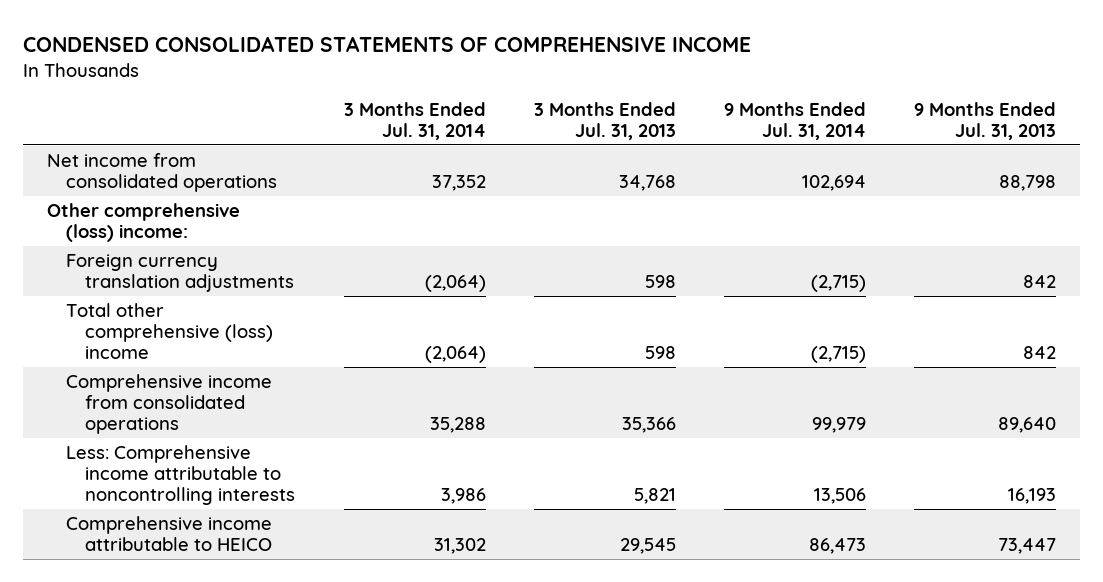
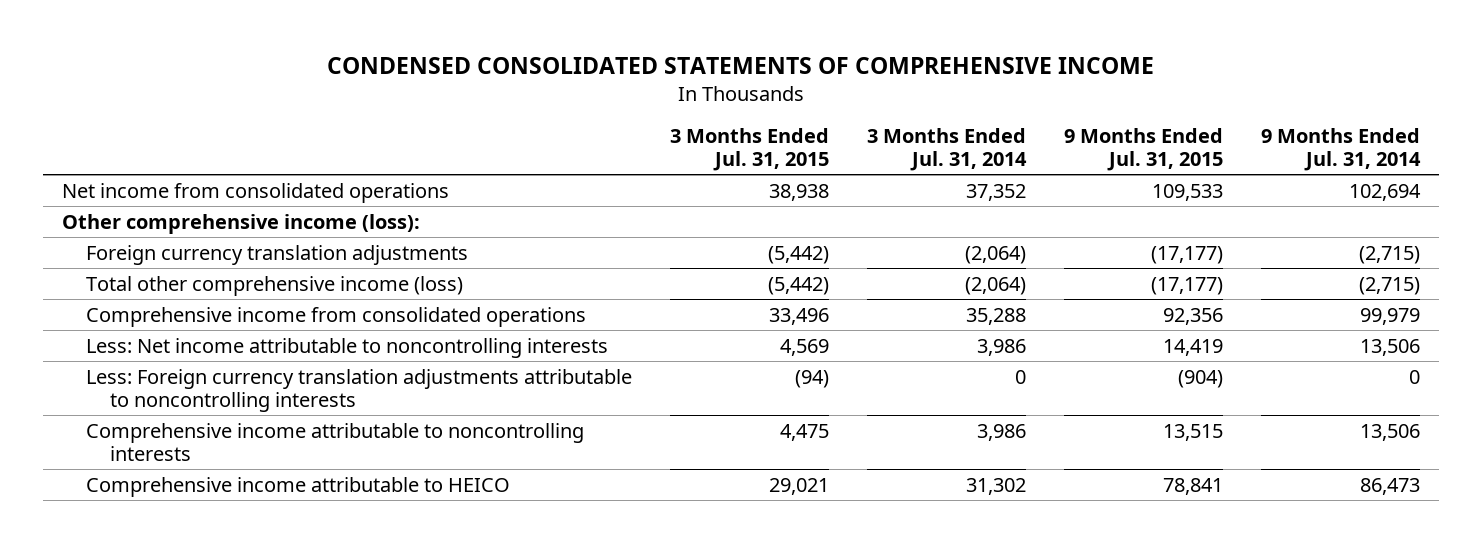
[533,101,676,141] 3 Months Ended Jul. 31, 2013 -> none
[913,101,1056,141] 9 Months Ended Jul. 31, 2013 -> none
none -> [669,127,829,172] 3 Months Ended Jul. 31, 2015
none -> [1063,127,1223,172] 9 Months Ended Jul. 31, 2015
[47,202,241,243] Other comprehensive (loss) income: -> [61,213,420,234] Other comprehensive income (loss):
[66,302,274,360] Total other comprehensive (loss) income -> [85,275,463,296] Total other comprehensive income (loss)
[66,444,296,506] Less: Comprehensive income attributable to noncontrolling interests -> [85,337,608,358] Less: Net income attributable to noncontrolling interests
none -> [85,368,632,412] Less: Foreign currency translation adjustments attributable to noncontrolling interests
none -> [85,422,584,461] Comprehensive income attributable to noncontrolling interests

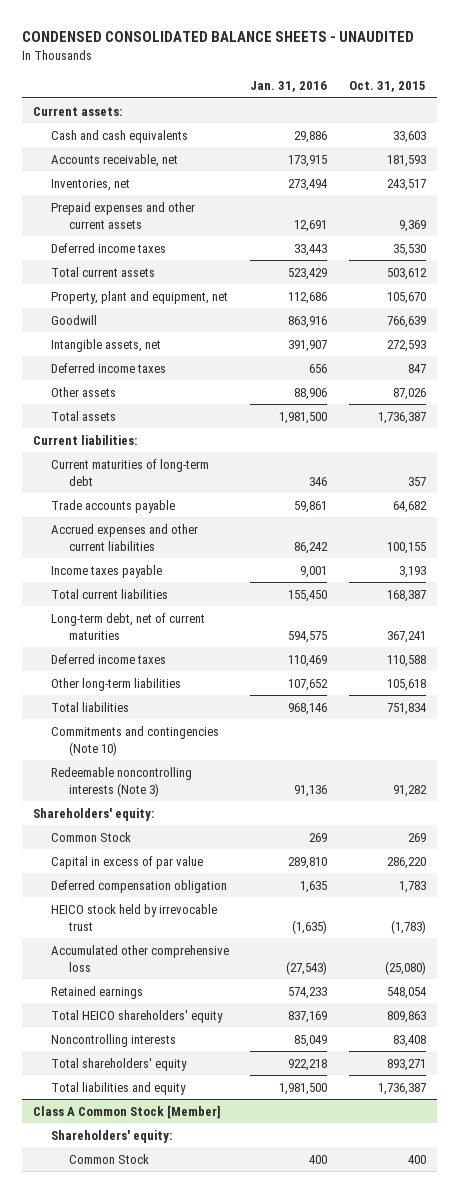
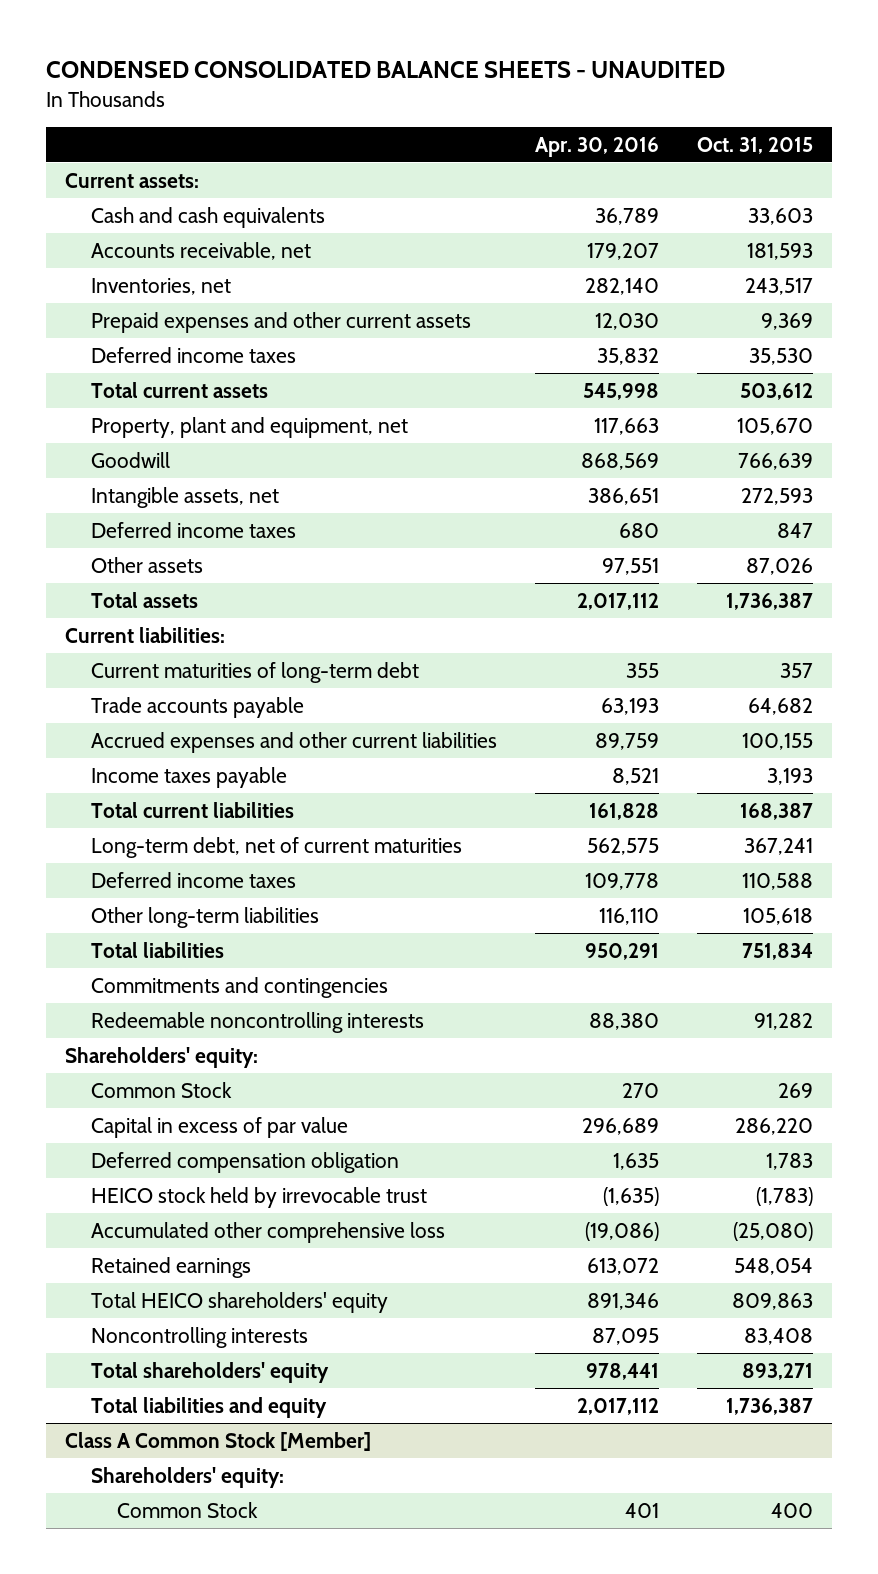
[250,81,328,93] Jan. 31, 2016 -> none
none -> [534,136,659,157] Apr. 30, 2016
[51,725,220,756] Commitments and contingencies (Note 10) -> [90,976,388,998] Commitments and contingencies
[51,766,193,797] Redeemable noncontrolling interests (Note 3) -> [90,1011,424,1033] Redeemable noncontrolling interests

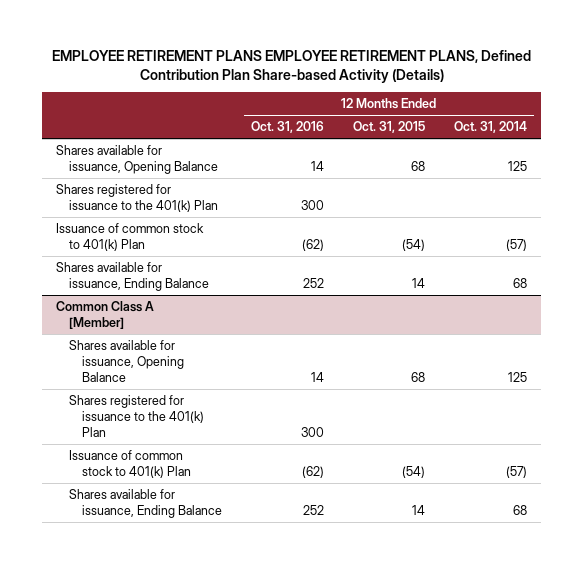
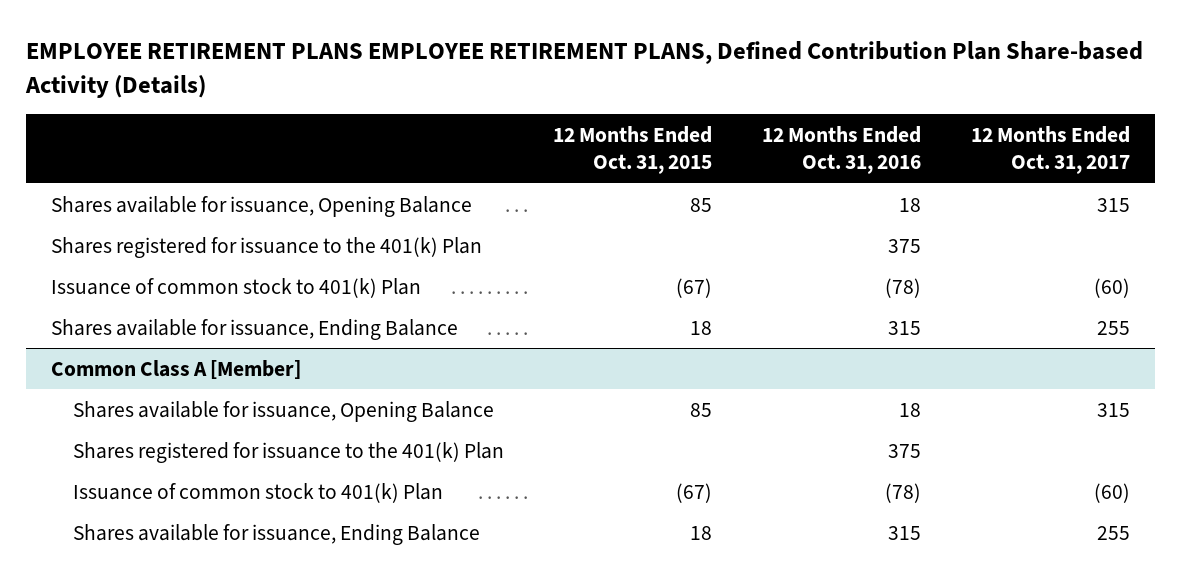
[453,121,527,134] Oct. 31, 2014 -> none
none -> [970,125,1130,175] 12 Months Ended Oct. 31, 2017
[310,160,324,171] 14 -> [899,197,922,212] 18
[410,160,425,171] 68 -> [690,197,713,212] 85
[300,199,324,210] 300 -> [888,238,922,253] 375
[301,238,324,251] (62) -> [885,277,922,298] (78)
[401,238,425,251] (54) -> [676,277,713,298] (67)
[302,277,324,288] 252 -> [888,320,922,335] 315
[411,277,425,288] 14 -> [690,320,713,335] 18
[310,371,324,382] 14 -> [899,402,922,417] 18
[410,371,425,382] 68 -> [690,402,713,417] 85
[300,426,324,437] 300 -> [888,443,922,458] 375
[301,465,324,478] (62) -> [885,482,922,503] (78)
[401,465,425,478] (54) -> [676,482,713,503] (67)
[302,504,324,515] 252 -> [888,525,922,540] 315
[411,504,425,515] 14 -> [690,525,713,540] 18

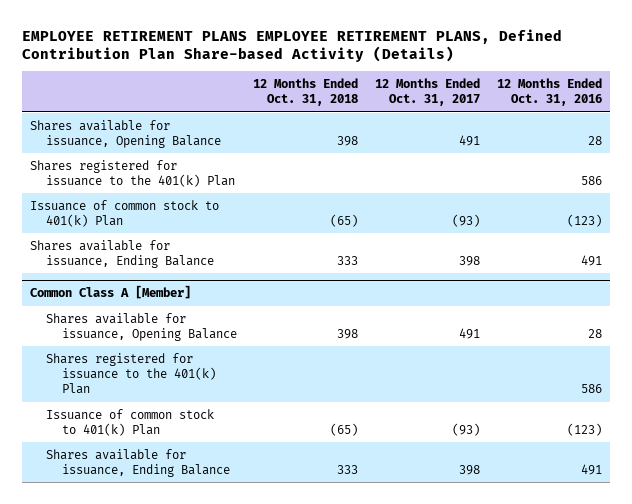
[553,125,713,175] 12 Months Ended Oct. 31, 2015 -> none
none -> [253,77,359,107] 12 Months Ended Oct. 31, 2018
[899,197,922,212] 18 -> [587,136,602,146] 28
[1096,197,1130,212] 315 -> [458,135,480,147] 491
[888,238,922,253] 375 -> [580,176,602,186] 586
[885,277,922,298] (78) -> [566,214,602,228] (123)
[1093,277,1130,298] (60) -> [451,214,480,228] (93)
[888,320,922,335] 315 -> [580,255,602,267] 491
[1096,320,1130,335] 255 -> [458,256,480,267] 398
[899,402,922,417] 18 -> [587,329,602,339] 28
[1096,402,1130,417] 315 -> [458,328,480,340] 491
[888,443,922,458] 375 -> [580,384,602,394] 586
[885,482,922,503] (78) -> [566,423,602,437] (123)
[1093,482,1130,503] (60) -> [451,423,480,437] (93)
[888,525,922,540] 315 -> [580,464,602,476] 491
[1096,525,1130,540] 255 -> [458,465,480,476] 398

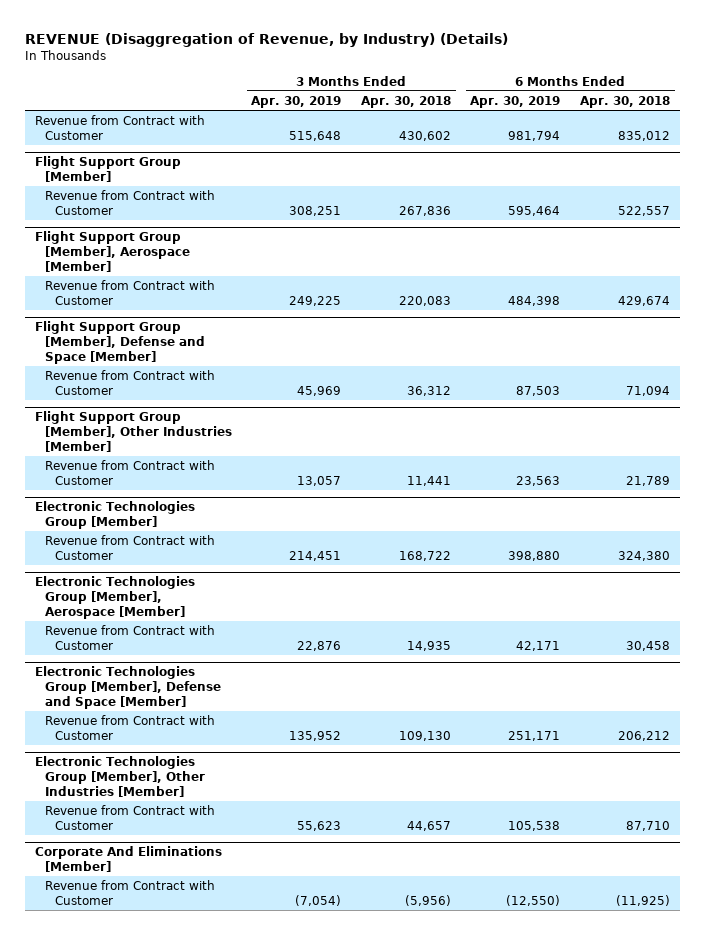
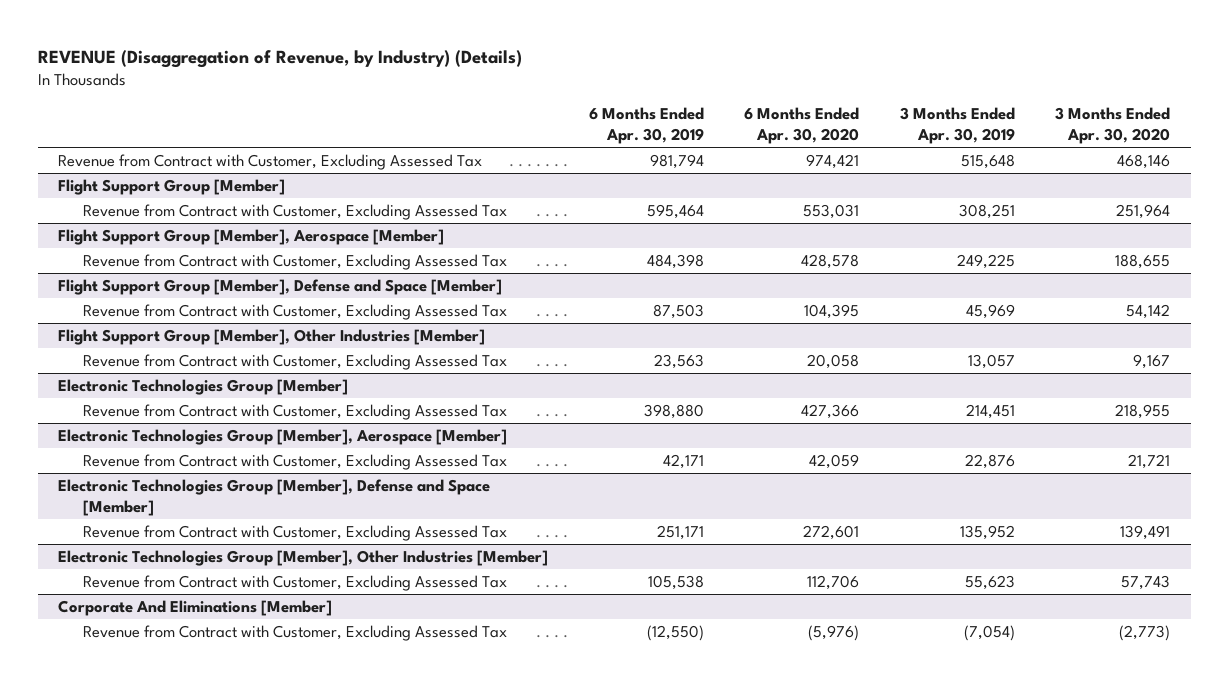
[360,95,451,108] Apr. 30, 2018 -> none
[579,95,670,108] Apr. 30, 2018 -> none
none -> [744,107,860,145] 6 Months Ended Apr. 30, 2020
none -> [1055,107,1171,145] 3 Months Ended Apr. 30, 2020
[34,114,205,140] Revenue from Contract with Customer -> [58,153,483,170] Revenue from Contract with Customer, Excluding Assessed Tax
[44,189,215,215] Revenue from Contract with Customer -> [82,203,507,220] Revenue from Contract with Customer, Excluding Assessed Tax
[44,279,215,305] Revenue from Contract with Customer -> [82,253,507,270] Revenue from Contract with Customer, Excluding Assessed Tax
[44,369,215,395] Revenue from Contract with Customer -> [82,303,507,320] Revenue from Contract with Customer, Excluding Assessed Tax
[44,459,215,485] Revenue from Contract with Customer -> [82,353,507,370] Revenue from Contract with Customer, Excluding Assessed Tax
[44,534,215,560] Revenue from Contract with Customer -> [82,403,507,420] Revenue from Contract with Customer, Excluding Assessed Tax
[44,624,215,650] Revenue from Contract with Customer -> [82,453,507,470] Revenue from Contract with Customer, Excluding Assessed Tax
[44,714,215,740] Revenue from Contract with Customer -> [82,524,507,541] Revenue from Contract with Customer, Excluding Assessed Tax
[44,804,215,830] Revenue from Contract with Customer -> [82,574,507,591] Revenue from Contract with Customer, Excluding Assessed Tax
[44,879,215,905] Revenue from Contract with Customer -> [82,624,507,641] Revenue from Contract with Customer, Excluding Assessed Tax

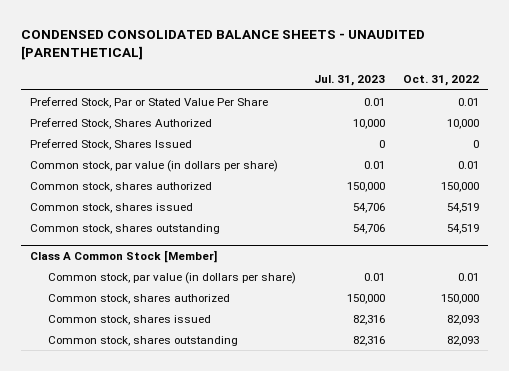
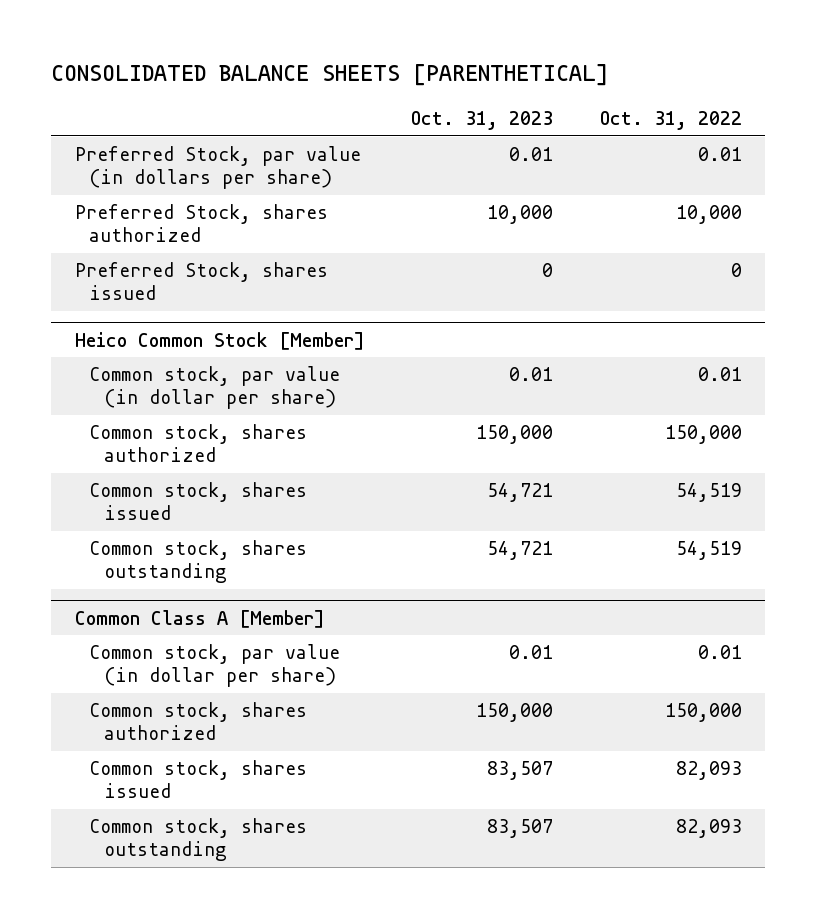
[20,29,425,61] CONDENSED CONSOLIDATED BALANCE SHEETS - UNAUDITED [PARENTHETICAL] -> [51,64,609,87] CONSOLIDATED BALANCE SHEETS [PARENTHETICAL]
[313,75,385,87] Jul. 31, 2023 -> none
none -> [411,111,554,131] Oct. 31, 2023
[29,96,268,108] Preferred Stock, Par or Stated Value Per Share -> [74,146,361,190] Preferred Stock, par value (in dollars per share)
[29,117,212,129] Preferred Stock, Shares Authorized -> [74,204,328,243] Preferred Stock, shares authorized
[29,138,192,150] Preferred Stock, Shares Issued -> [74,262,328,301] Preferred Stock, shares issued
none -> [74,331,365,350] Heico Common Stock [Member]
[29,159,278,172] Common stock, par value (in dollars per share) -> [89,366,341,410] Common stock, par value (in dollar per share)
[29,249,217,263] Class A Common Stock [Member] -> [74,609,325,628] Common Class A [Member]
[47,271,296,284] Common stock, par value (in dollars per share) -> [89,644,341,688] Common stock, par value (in dollar per share)

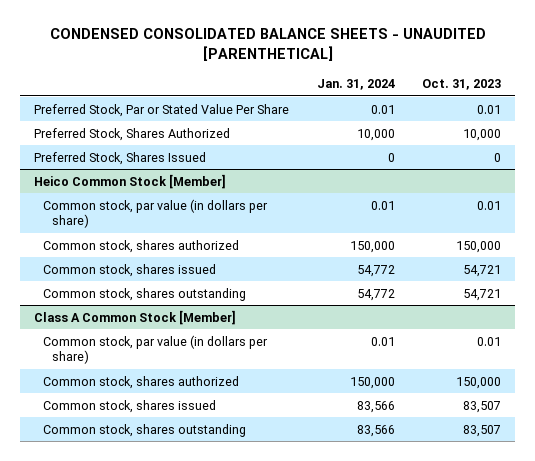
[51,64,609,87] CONSOLIDATED BALANCE SHEETS [PARENTHETICAL] -> [49,28,486,61] CONDENSED CONSOLIDATED BALANCE SHEETS - UNAUDITED [PARENTHETICAL]
[600,111,743,131] Oct. 31, 2022 -> none
none -> [316,78,395,90] Jan. 31, 2024
[74,146,361,190] Preferred Stock, par value (in dollars per share) -> [33,103,289,117] Preferred Stock, Par or Stated Value Per Share
[74,204,328,243] Preferred Stock, shares authorized -> [33,127,230,141] Preferred Stock, Shares Authorized
[74,262,328,301] Preferred Stock, shares issued -> [33,151,206,165] Preferred Stock, Shares Issued
[89,366,341,410] Common stock, par value (in dollar per share) -> [42,198,268,228] Common stock, par value (in dollars per share)
[74,609,325,628] Common Class A [Member] -> [33,309,236,325] Class A Common Stock [Member]
[89,644,341,688] Common stock, par value (in dollar per share) -> [42,334,268,364] Common stock, par value (in dollars per share)

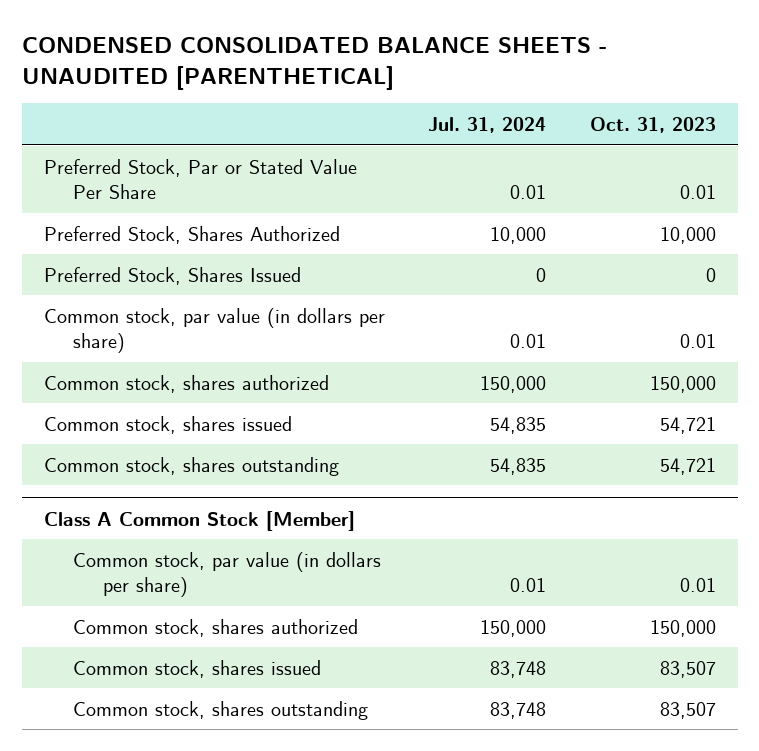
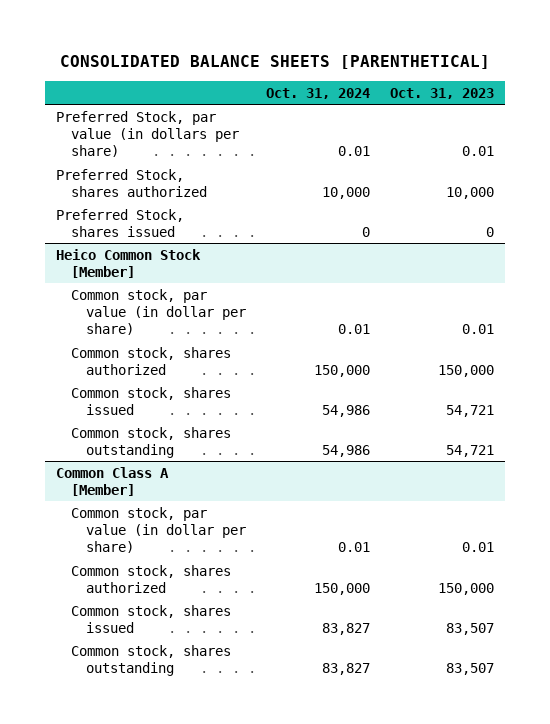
[21,36,607,90] CONDENSED CONSOLIDATED BALANCE SHEETS - UNAUDITED [PARENTHETICAL] -> [60,55,491,70] CONSOLIDATED BALANCE SHEETS [PARENTHETICAL]
[428,117,547,134] Jul. 31, 2024 -> none
none -> [266,87,371,99] Oct. 31, 2024
[43,158,357,200] Preferred Stock, Par or Stated Value Per Share -> [55,110,239,157] Preferred Stock, par value (in dollars per share)
[43,225,340,244] Preferred Stock, Shares Authorized -> [55,168,207,197] Preferred Stock, shares authorized
[43,266,301,285] Preferred Stock, Shares Issued -> [55,208,184,237] Preferred Stock, shares issued
none -> [55,248,201,278] Heico Common Stock [Member]
[43,307,385,354] Common stock, par value (in dollars per share) -> [70,288,246,335] Common stock, par value (in dollar per share)
[43,510,355,531] Class A Common Stock [Member] -> [55,466,169,496] Common Class A [Member]
[73,551,382,598] Common stock, par value (in dollars per share) -> [70,506,246,553] Common stock, par value (in dollar per share)

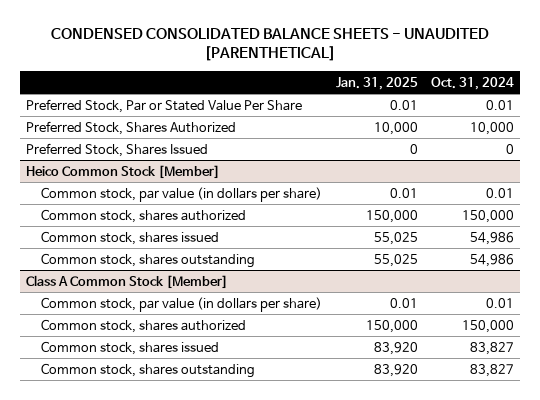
[60,55,491,70] CONSOLIDATED BALANCE SHEETS [PARENTHETICAL] -> [51,28,490,62] CONDENSED CONSOLIDATED BALANCE SHEETS - UNAUDITED [PARENTHETICAL]
[390,87,495,99] Oct. 31, 2023 -> none
none -> [335,76,418,90] Jan. 31, 2025
[55,110,239,157] Preferred Stock, par value (in dollars per share) -> [26,98,303,113] Preferred Stock, Par or Stated Value Per Share
[55,168,207,197] Preferred Stock, shares authorized -> [26,120,237,135] Preferred Stock, Shares Authorized
[55,208,184,237] Preferred Stock, shares issued -> [26,142,209,157] Preferred Stock, Shares Issued
[70,288,246,335] Common stock, par value (in dollar per share) -> [41,186,323,202] Common stock, par value (in dollars per share)
[55,466,169,496] Common Class A [Member] -> [26,274,229,289] Class A Common Stock [Member]
[70,506,246,553] Common stock, par value (in dollar per share) -> [41,296,323,312] Common stock, par value (in dollars per share)

